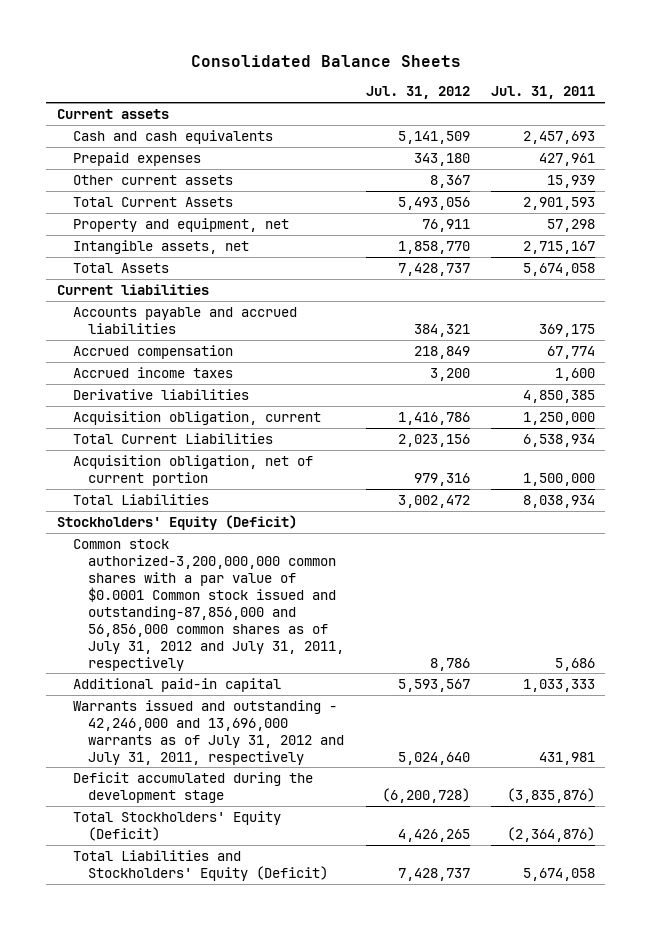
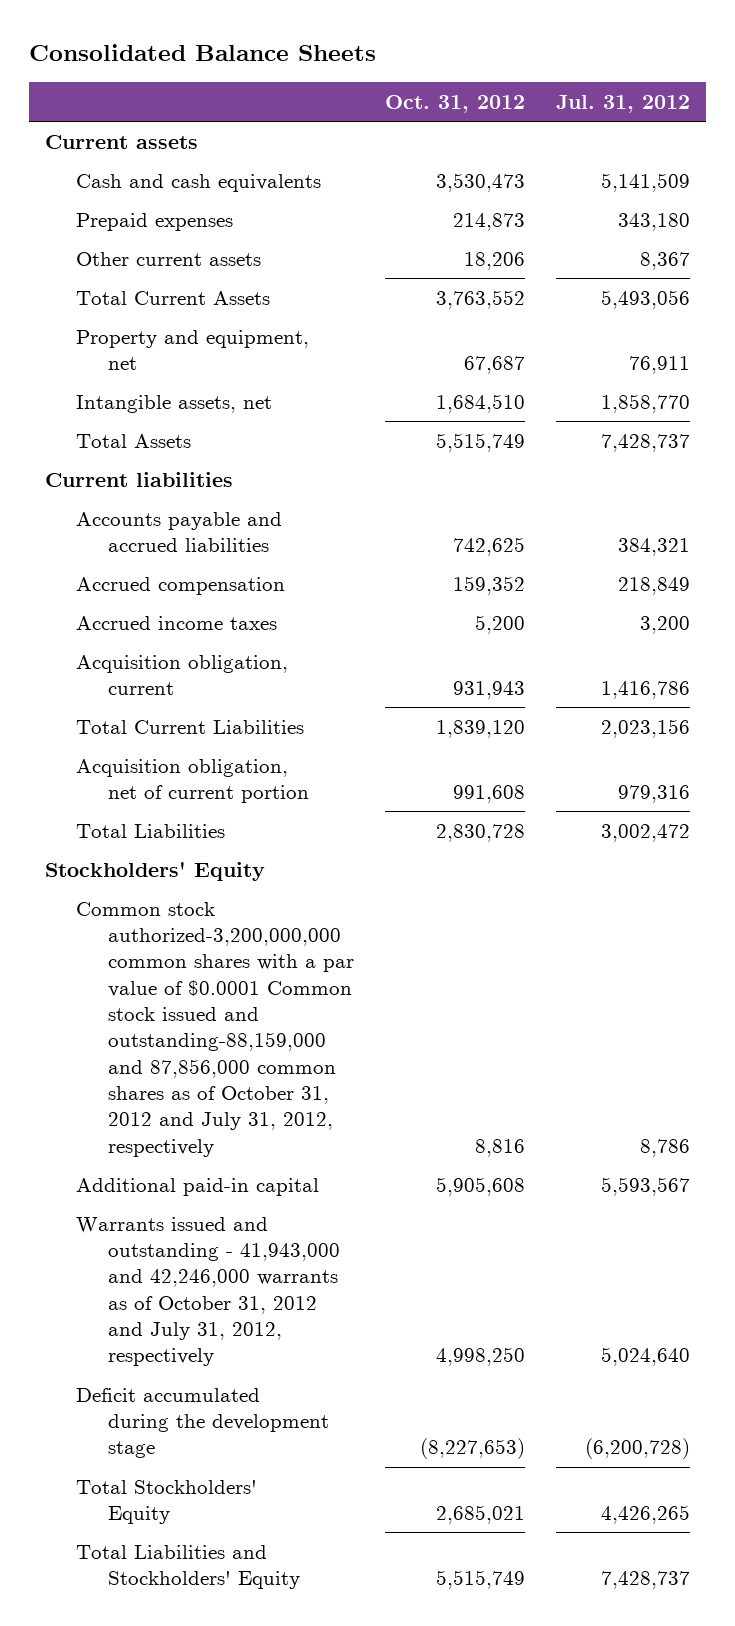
[490,86,595,100] Jul. 31, 2011 -> none
none -> [385,94,526,113] Oct. 31, 2012
[72,388,249,400] Derivative liabilities -> none
[56,514,297,530] Stockholders' Equity (Deficit) -> [44,861,265,881] Stockholders' Equity
[72,538,345,671] Common stock authorized-3,200,000,000 common shares with a par value of $0.0001 Common stock issued and outstanding-87,856,000 and 56,856,000 common shares as of July 31, 2012 and July 31, 2011, respectively -> [76,901,355,1157] Common stock authorized-3,200,000,000 common shares with a par value of $0.0001 Common stock issued and outstanding-88,159,000 and 87,856,000 common shares as of October 31, 2012 and July 31, 2012, respectively
[72,699,345,765] Warrants issued and outstanding - 42,246,000 and 13,696,000 warrants as of July 31, 2012 and July 31, 2011, respectively -> [76,1216,341,1367] Warrants issued and outstanding - 41,943,000 and 42,246,000 warrants as of October 31, 2012 and July 31, 2012, respectively
[72,810,281,841] Total Stockholders' Equity (Deficit) -> [76,1479,258,1525] Total Stockholders' Equity
[72,849,329,881] Total Liabilities and Stockholders' Equity (Deficit) -> [76,1544,301,1590] Total Liabilities and Stockholders' Equity

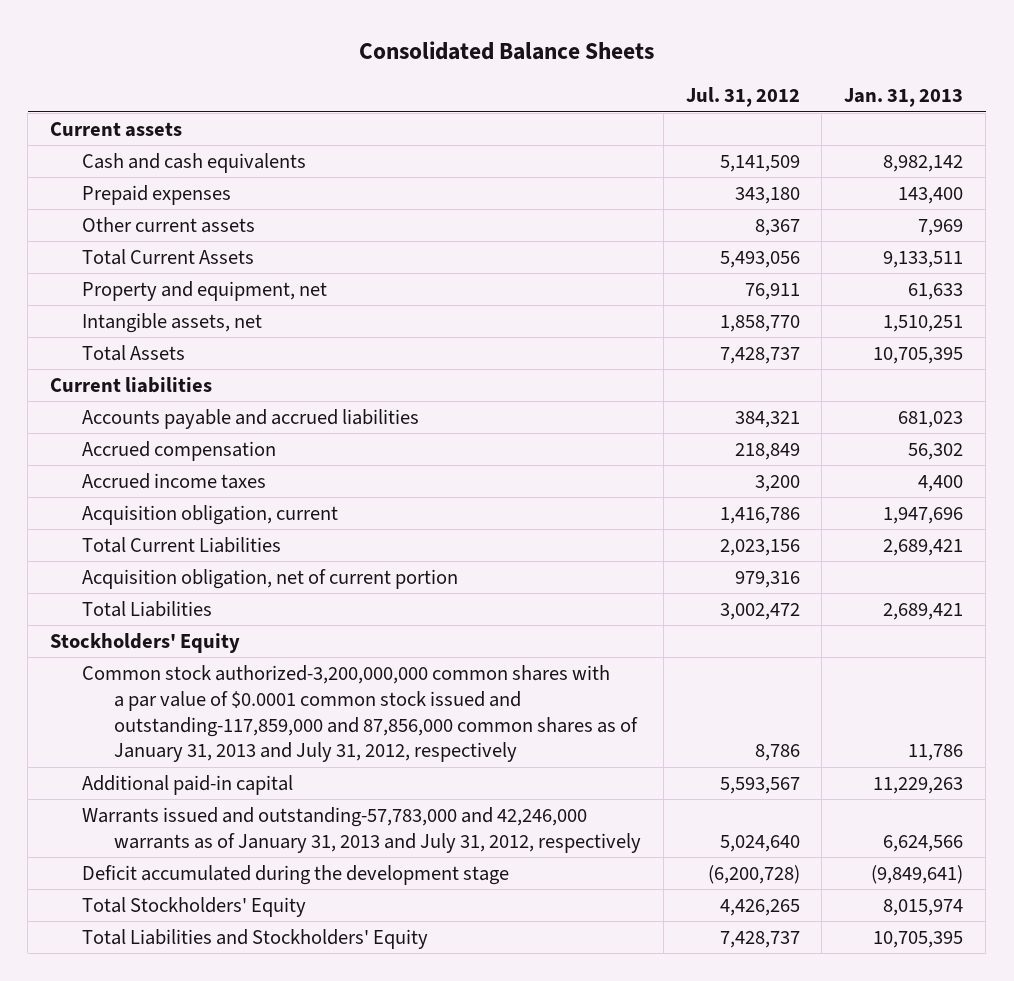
[385,94,526,113] Oct. 31, 2012 -> none
none -> [844,88,964,108] Jan. 31, 2013
[76,901,355,1157] Common stock authorized-3,200,000,000 common shares with a par value of $0.0001 Common stock issued and outstanding-88,159,000 and 87,856,000 common shares as of October 31, 2012 and July 31, 2012, respectively -> [81,664,638,763] Common stock authorized-3,200,000,000 common shares with a par value of $0.0001 common stock issued and outstanding-117,859,000 and 87,856,000 common shares as of January 31, 2013 and July 31, 2012, respectively
[76,1216,341,1367] Warrants issued and outstanding - 41,943,000 and 42,246,000 warrants as of October 31, 2012 and July 31, 2012, respectively -> [81,806,641,853] Warrants issued and outstanding-57,783,000 and 42,246,000 warrants as of January 31, 2013 and July 31, 2012, respectively

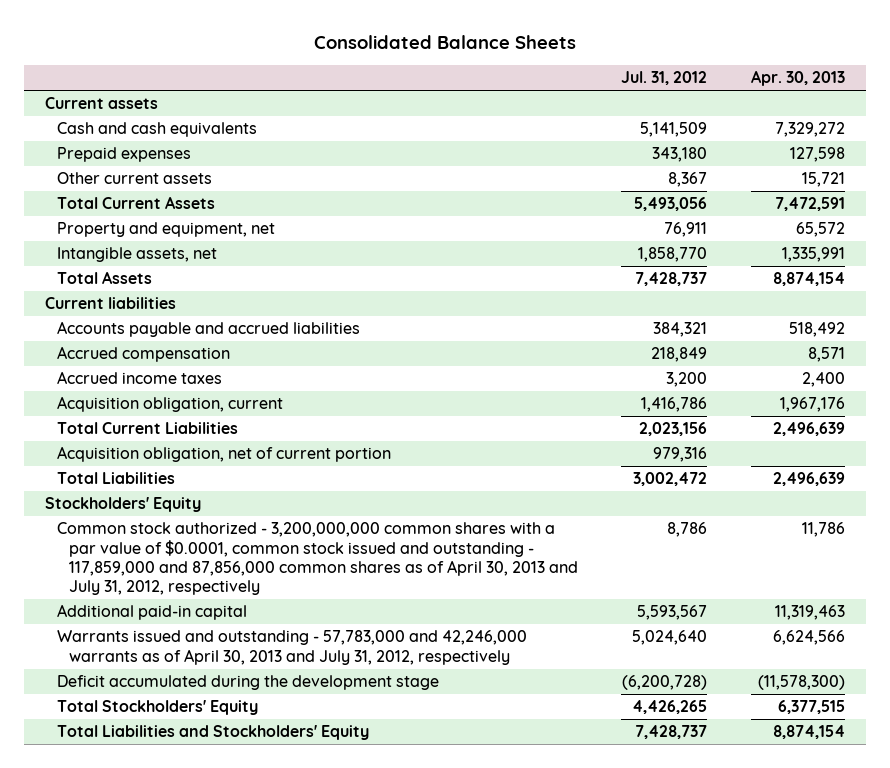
[844,88,964,108] Jan. 31, 2013 -> none
none -> [750,70,845,87] Apr. 30, 2013
[81,664,638,763] Common stock authorized-3,200,000,000 common shares with a par value of $0.0001 common stock issued and outstanding-117,859,000 and 87,856,000 common shares as of January 31, 2013 and July 31, 2012, respectively -> [57,522,579,596] Common stock authorized - 3,200,000,000 common shares with a par value of $0.0001, common stock issued and outstanding - 117,859,000 and 87,856,000 common shares as of April 30, 2013 and July 31, 2012, respectively
[81,806,641,853] Warrants issued and outstanding-57,783,000 and 42,246,000 warrants as of January 31, 2013 and July 31, 2012, respectively -> [57,630,528,665] Warrants issued and outstanding - 57,783,000 and 42,246,000 warrants as of April 30, 2013 and July 31, 2012, respectively

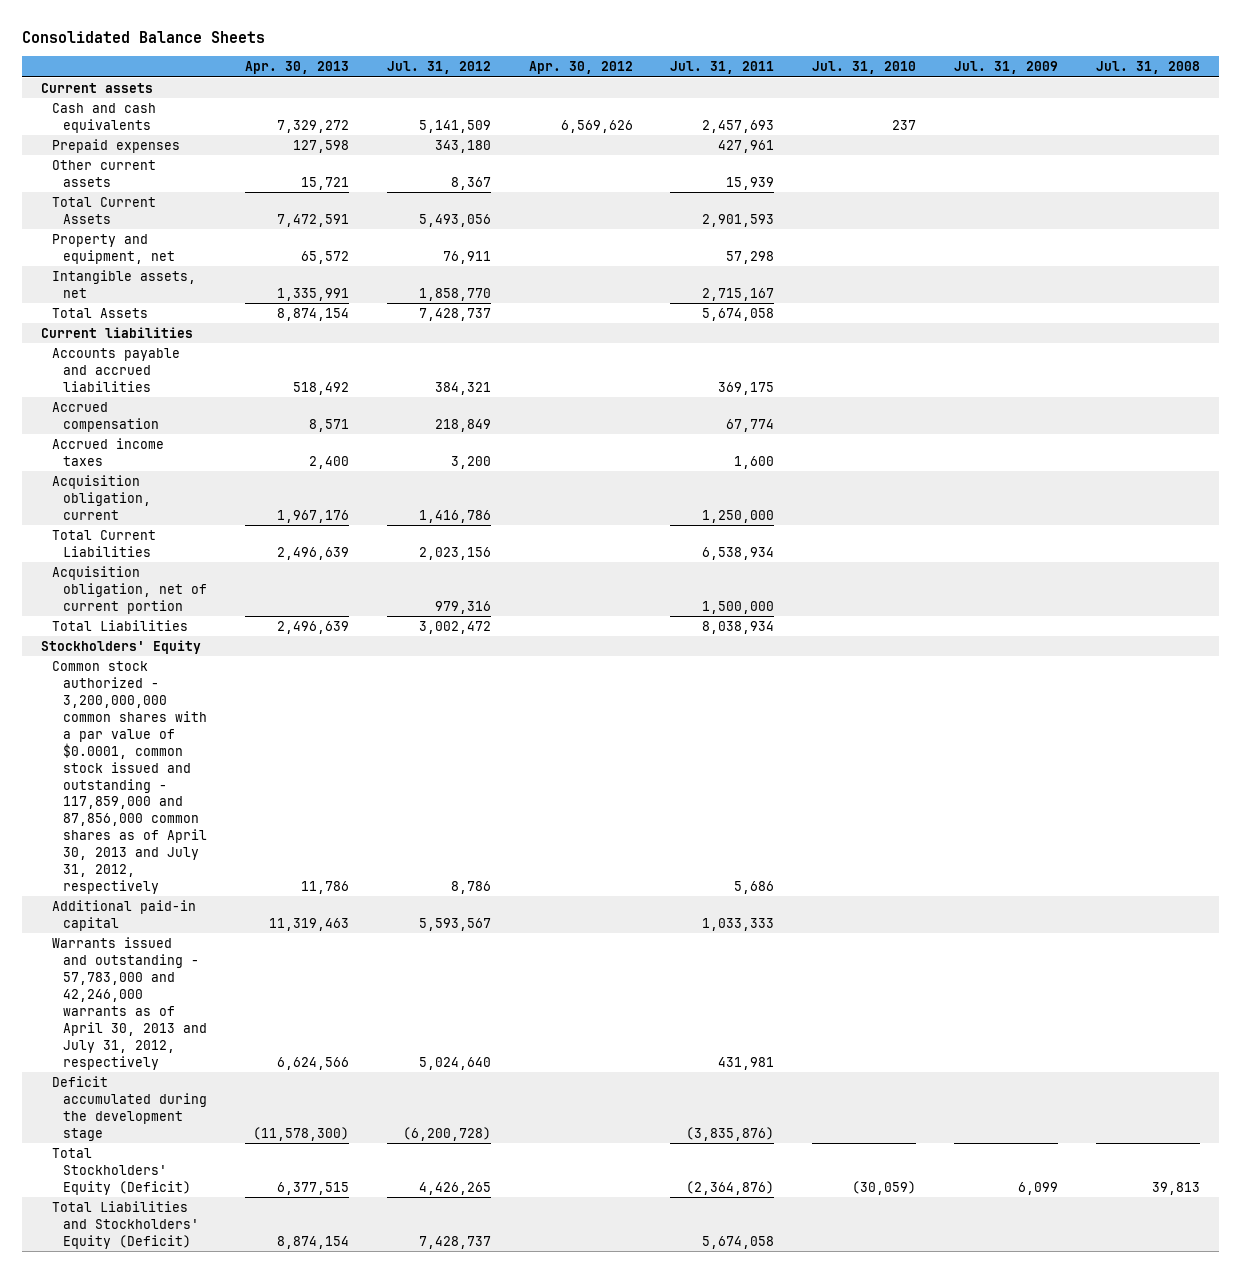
none -> [528,61,633,75] Apr. 30, 2012
none -> [670,61,775,75] Jul. 31, 2011
none -> [812,61,917,75] Jul. 31, 2010
none -> [953,61,1058,75] Jul. 31, 2009
none -> [1095,61,1200,75] Jul. 31, 2008
[57,700,259,716] Total Stockholders' Equity -> [52,1147,192,1195] Total Stockholders' Equity (Deficit)
[57,725,370,741] Total Liabilities and Stockholders' Equity -> [52,1200,200,1249] Total Liabilities and Stockholders' Equity (Deficit)

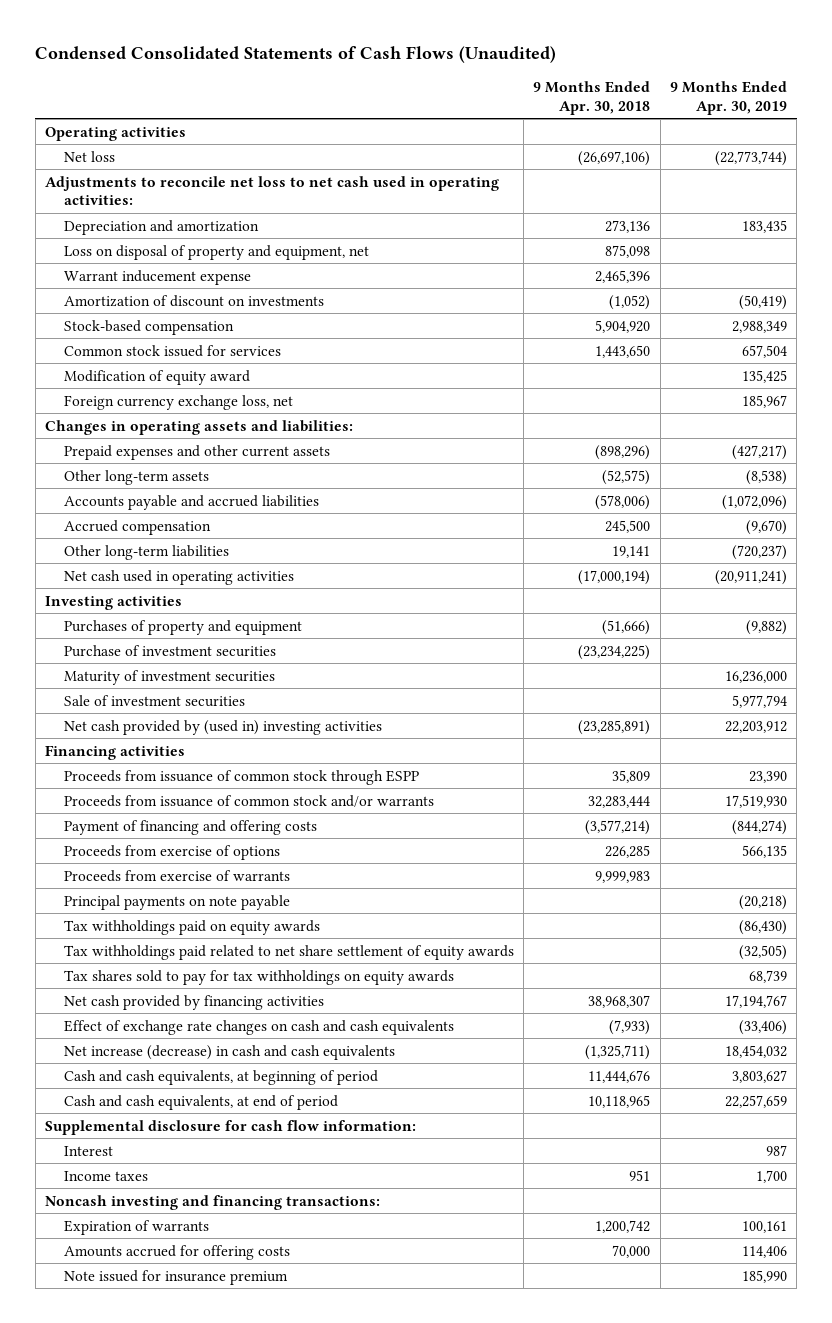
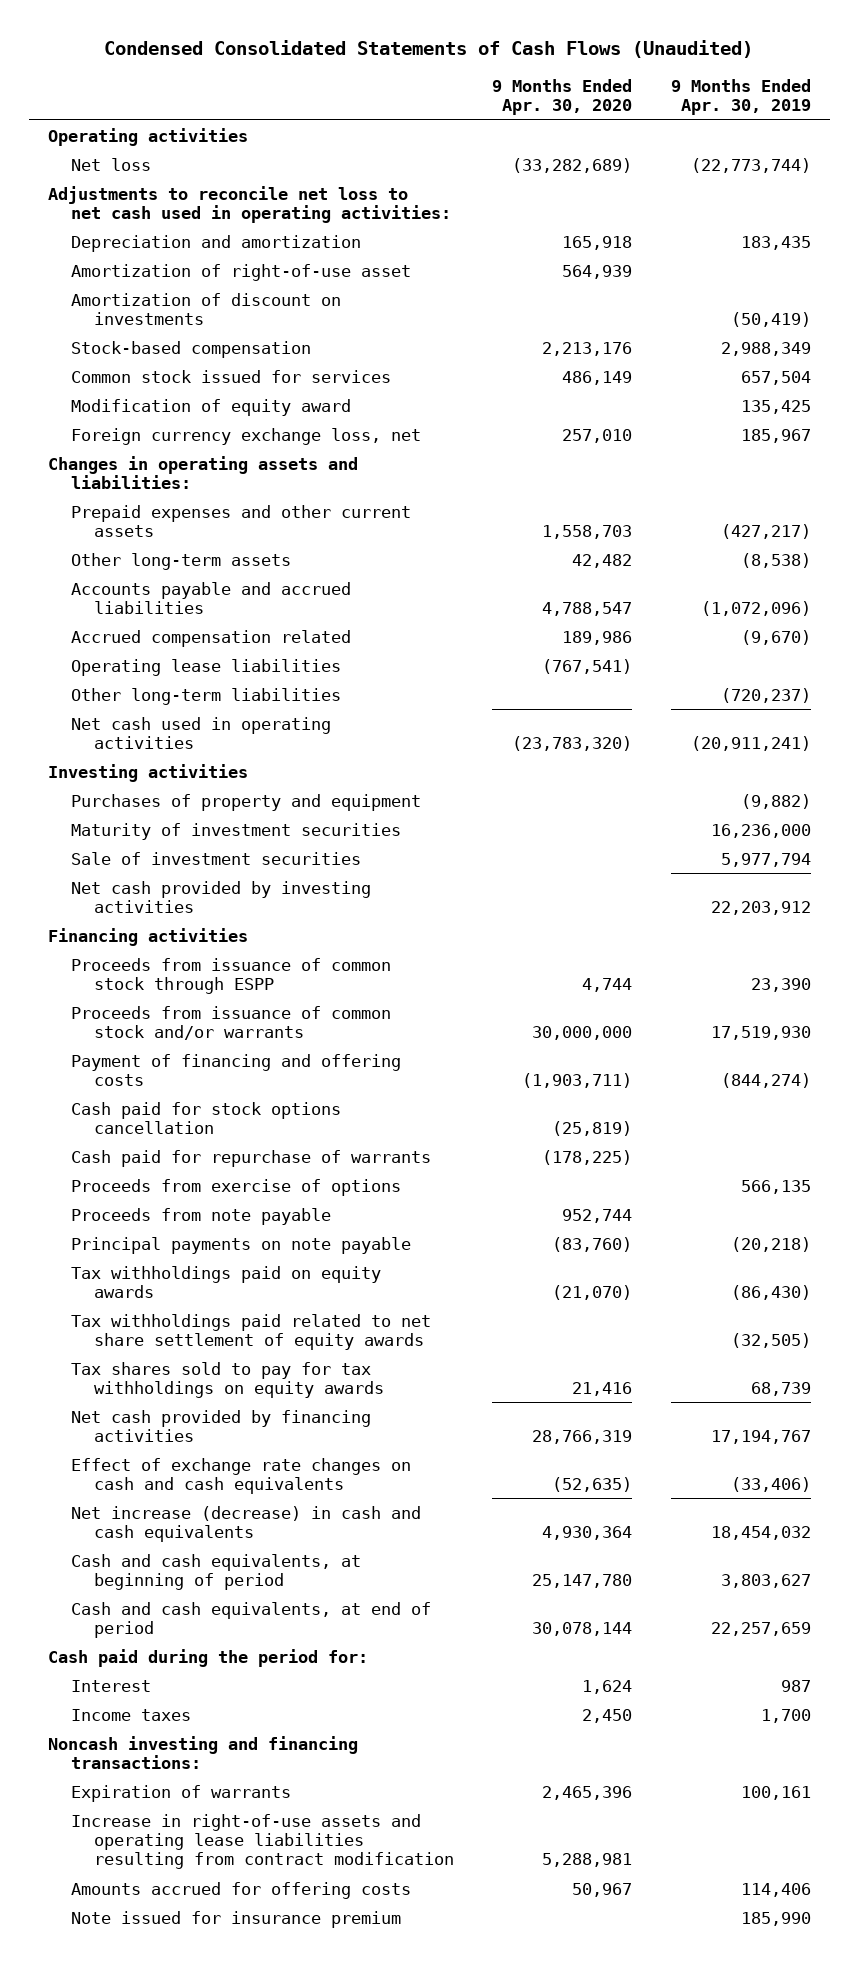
[533,81,651,115] 9 Months Ended Apr. 30, 2018 -> none
none -> [492,78,633,116] 9 Months Ended Apr. 30, 2020
[63,244,369,260] Loss on disposal of property and equipment, net -> none
[63,269,251,285] Warrant inducement expense -> none
none -> [70,263,411,281] Amortization of right-of-use asset
[63,519,211,535] Accrued compensation -> [70,629,351,647] Accrued compensation related
none -> [70,658,341,676] Operating lease liabilities
[63,644,276,657] Purchase of investment securities -> none
[63,719,382,735] Net cash provided by (used in) investing activities -> [70,880,371,913] Net cash provided by investing activities
none -> [70,1101,341,1134] Cash paid for stock options cancellation
none -> [70,1149,431,1167] Cash paid for repurchase of warrants
[63,869,290,882] Proceeds from exercise of warrants -> none
none -> [70,1207,331,1225] Proceeds from note payable
[44,1119,416,1135] Supplemental disclosure for cash flow information: -> none
none -> [48,1648,369,1667] Cash paid during the period for:
none -> [70,1813,454,1870] Increase in right-of-use assets and operating lease liabilities resulting from contract modification

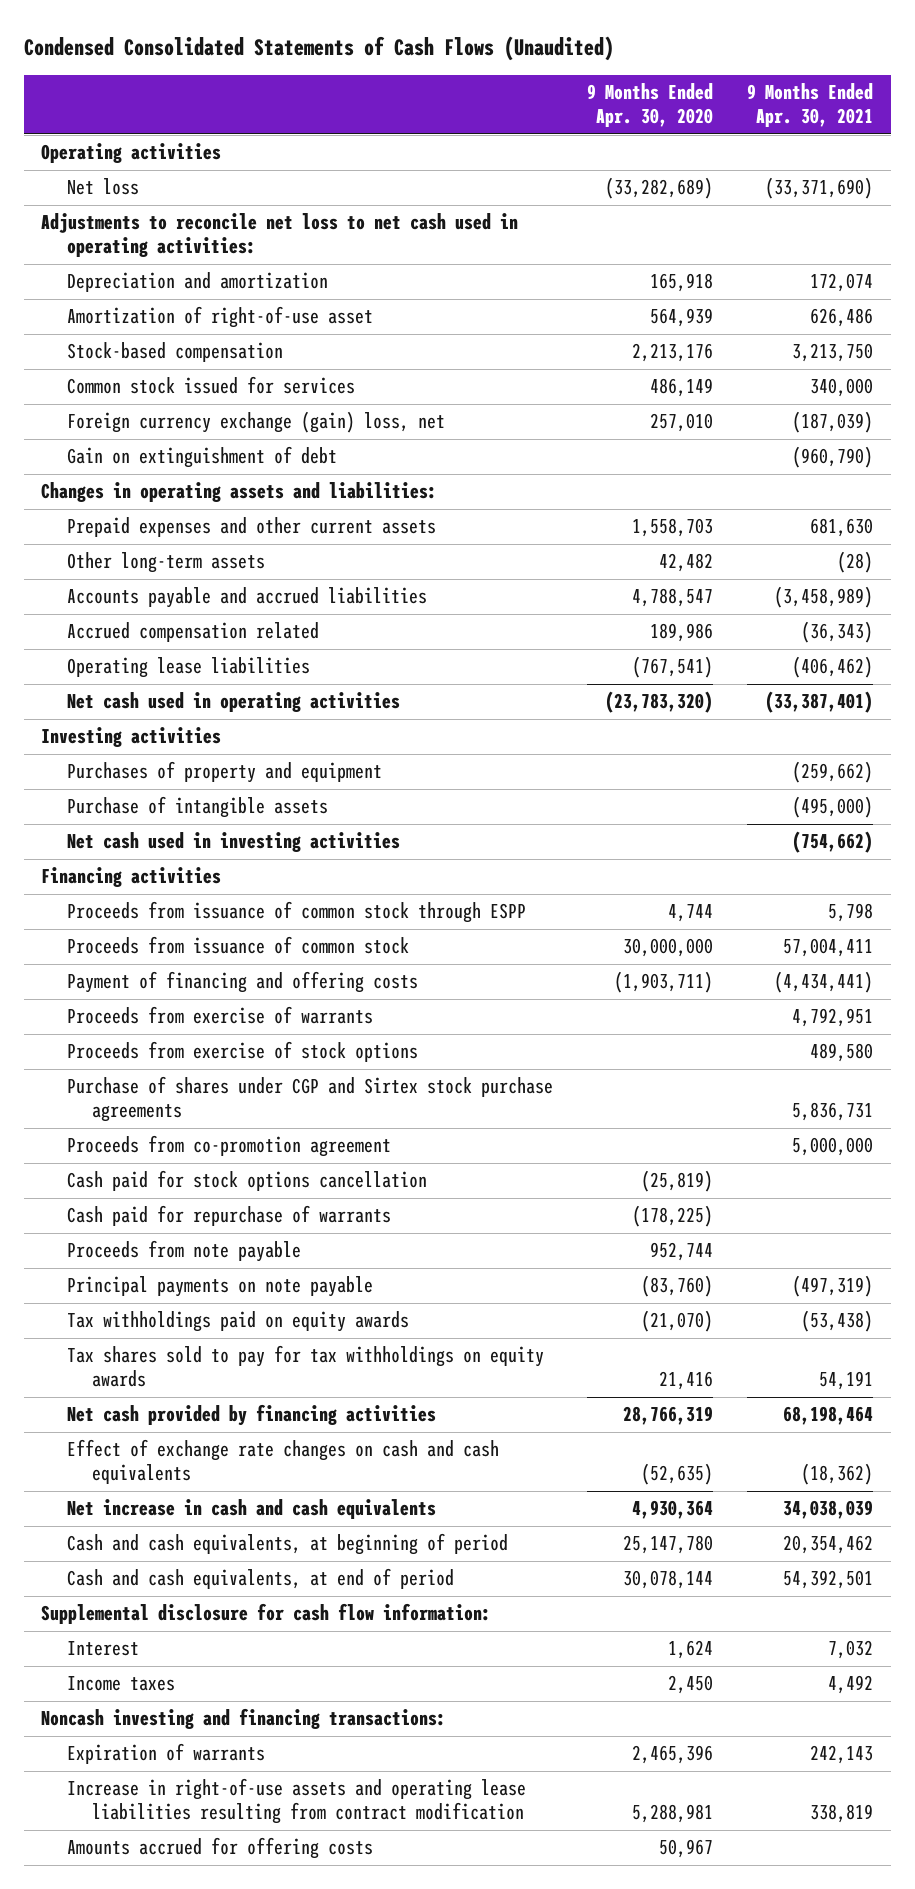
[670,78,811,116] 9 Months Ended Apr. 30, 2019 -> none
none -> [747,82,874,128] 9 Months Ended Apr. 30, 2021
[70,292,341,325] Amortization of discount on investments -> none
[70,398,351,416] Modification of equity award -> none
[70,427,421,445] Foreign currency exchange loss, net -> [66,411,445,434] Foreign currency exchange (gain) loss, net
none -> [66,446,337,469] Gain on extinguishment of debt
[70,687,341,705] Other long-term liabilities -> none
[70,822,401,840] Maturity of investment securities -> none
[70,851,361,865] Sale of investment securities -> none
none -> [66,796,328,819] Purchase of intangible assets
[70,880,371,913] Net cash provided by investing activities -> [66,832,400,853] Net cash used in investing activities
[70,1005,391,1040] Proceeds from issuance of common stock and/or warrants -> [66,936,409,955] Proceeds from issuance of common stock
none -> [66,1006,373,1025] Proceeds from exercise of warrants
none -> [66,1041,418,1063] Proceeds from exercise of stock options
none -> [66,1076,553,1123] Purchase of shares under CGP and Sirtex stock purchase agreements
none -> [66,1135,391,1158] Proceeds from co-promotion agreement
[70,1178,401,1196] Proceeds from exercise of options -> none
[70,1313,431,1350] Tax withholdings paid related to net share settlement of equity awards -> none
[70,1505,421,1542] Net increase (decrease) in cash and cash equivalents -> [66,1499,436,1520] Net increase in cash and cash equivalents
[48,1648,369,1667] Cash paid during the period for: -> none
none -> [41,1603,492,1625] Supplemental disclosure for cash flow information:
[70,1910,401,1928] Note issued for insurance premium -> none

